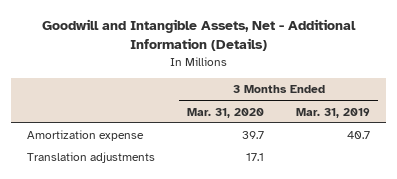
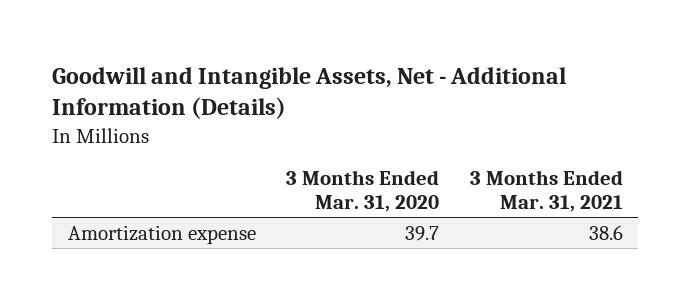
[296,107,371,118] Mar. 31, 2019 -> none
none -> [469,169,623,213] 3 Months Ended Mar. 31, 2021
[27,152,156,164] Translation adjustments -> none

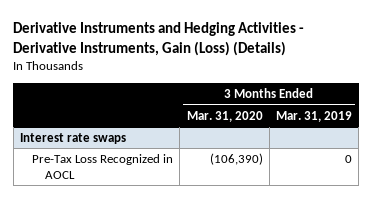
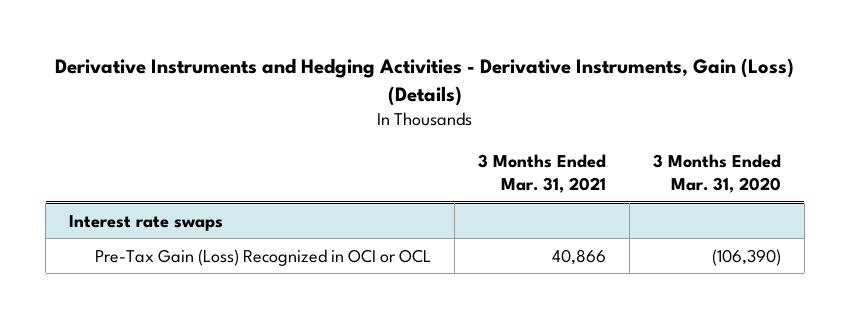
[275,110,352,122] Mar. 31, 2019 -> none
none -> [477,153,606,194] 3 Months Ended Mar. 31, 2021
[32,153,174,179] Pre-Tax Loss Recognized in AOCL -> [94,248,431,266] Pre-Tax Gain (Loss) Recognized in OCI or OCL

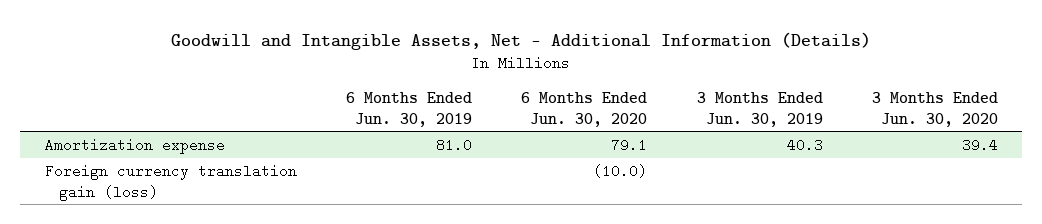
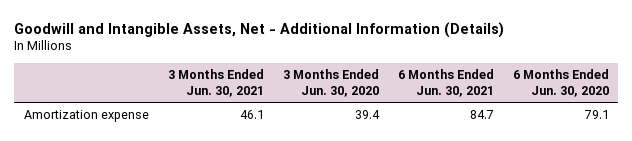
[345,92,472,127] 6 Months Ended Jun. 30, 2019 -> none
[696,92,823,127] 3 Months Ended Jun. 30, 2019 -> none
none -> [167,69,264,97] 3 Months Ended Jun. 30, 2021
none -> [397,69,494,97] 6 Months Ended Jun. 30, 2021
[44,164,297,201] Foreign currency translation gain (loss) -> none

